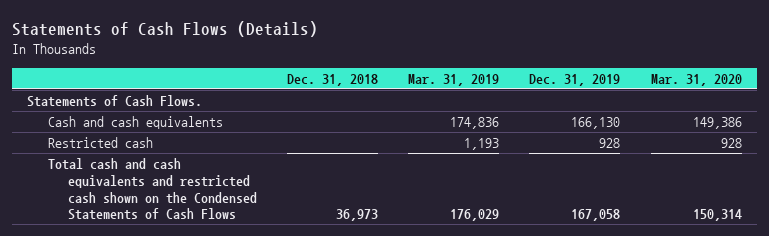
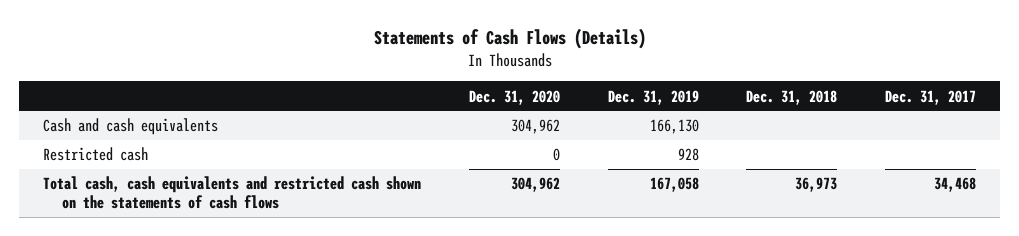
[408,73,500,86] Mar. 31, 2019 -> none
[650,73,742,86] Mar. 31, 2020 -> none
none -> [468,89,560,105] Dec. 31, 2020
none -> [884,89,976,105] Dec. 31, 2017
[27,95,203,108] Statements of Cash Flows. -> none
[47,158,257,221] Total cash and cash equivalents and restricted cash shown on the Condensed Statements of Cash Flows -> [43,176,422,210] Total cash, cash equivalents and restricted cash shown on the statements of cash flows

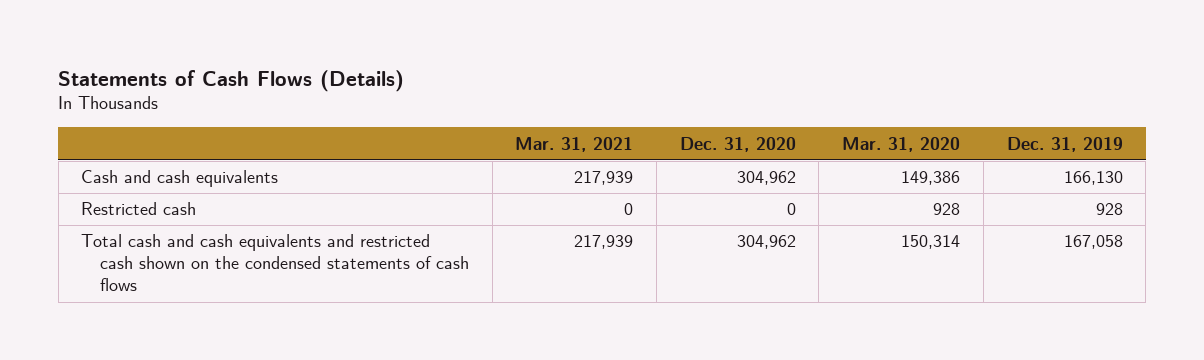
[746,89,838,105] Dec. 31, 2018 -> none
[884,89,976,105] Dec. 31, 2017 -> none
none -> [515,136,634,152] Mar. 31, 2021
none -> [842,136,961,152] Mar. 31, 2020
[43,176,422,210] Total cash, cash equivalents and restricted cash shown on the statements of cash flows -> [81,234,469,292] Total cash and cash equivalents and restricted cash shown on the condensed statements of cash flows

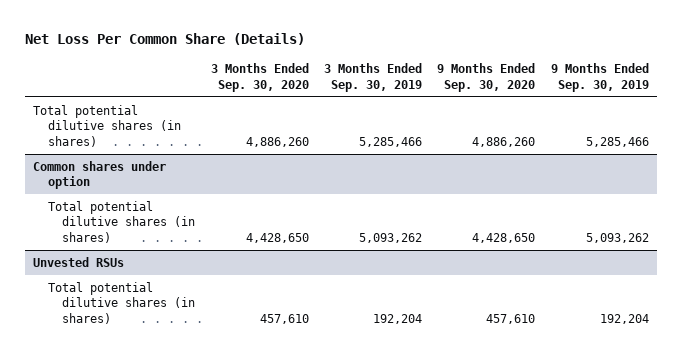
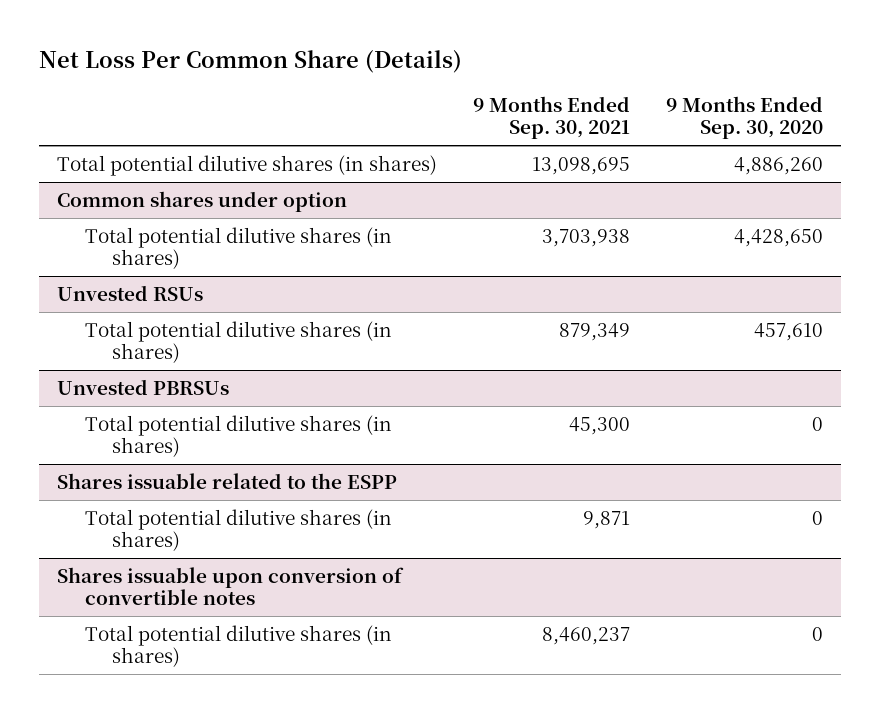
[210,63,309,92] 3 Months Ended Sep. 30, 2020 -> none
[323,63,422,92] 3 Months Ended Sep. 30, 2019 -> none
[550,63,649,92] 9 Months Ended Sep. 30, 2019 -> none
none -> [473,96,631,140] 9 Months Ended Sep. 30, 2021
none -> [56,378,229,395] Unvested PBRSUs
none -> [84,414,392,457] Total potential dilutive shares (in shares)
none -> [56,472,397,489] Shares issuable related to the ESPP
none -> [84,508,392,551] Total potential dilutive shares (in shares)
none -> [56,566,404,605] Shares issuable upon conversion of convertible notes
none -> [84,624,392,667] Total potential dilutive shares (in shares)

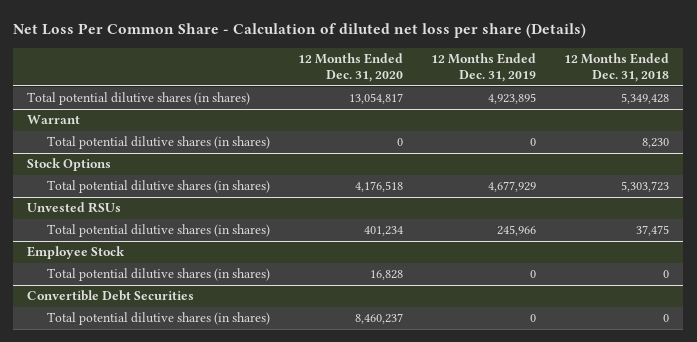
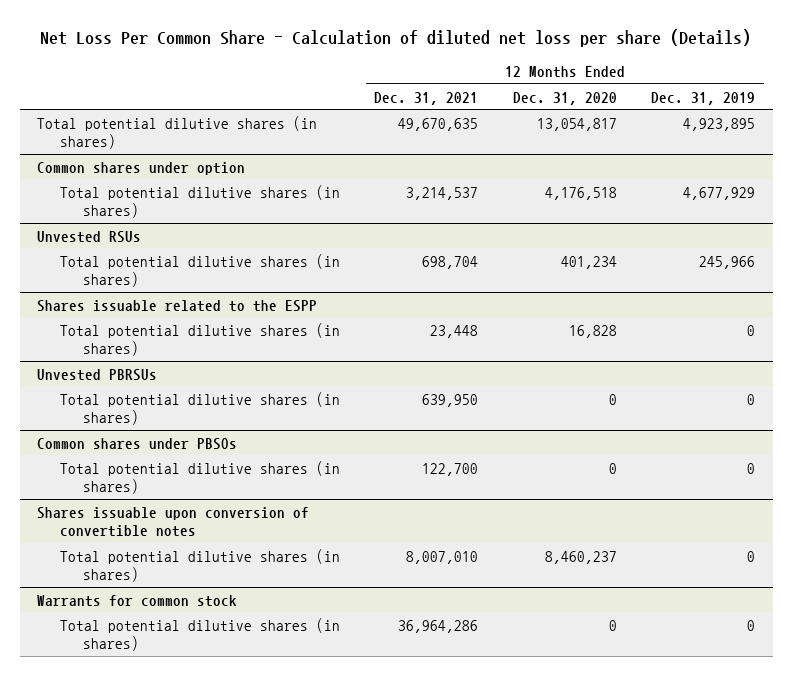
[564,53,670,83] 12 Months Ended Dec. 31, 2018 -> none
none -> [374,91,479,105] Dec. 31, 2021
[27,115,81,125] Warrant -> none
[47,136,271,150] Total potential dilutive shares (in shares) -> none
[27,158,112,172] Stock Options -> [36,161,245,175] Common shares under option
[27,246,126,260] Employee Stock -> [36,299,317,312] Shares issuable related to the ESPP
none -> [36,368,157,381] Unvested PBRSUs
none -> [59,391,340,425] Total potential dilutive shares (in shares)
none -> [36,437,237,450] Common shares under PBSOs
none -> [59,460,340,494] Total potential dilutive shares (in shares)
[27,290,195,302] Convertible Debt Securities -> [36,506,309,537] Shares issuable upon conversion of convertible notes
none -> [36,594,237,607] Warrants for common stock
none -> [59,617,340,651] Total potential dilutive shares (in shares)

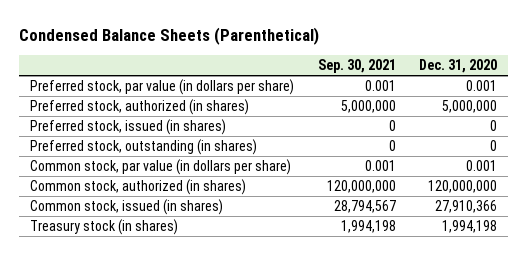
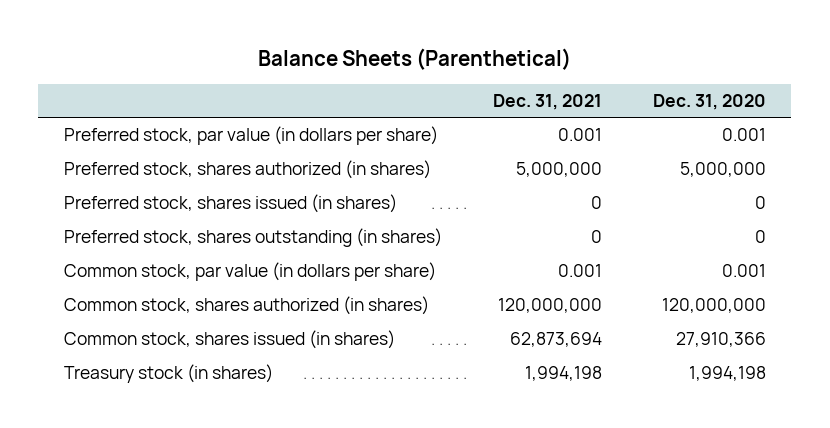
[18,26,319,45] Condensed Balance Sheets (Parenthetical) -> [257,47,571,70] Balance Sheets (Parenthetical)
[317,59,396,74] Sep. 30, 2021 -> none
none -> [492,93,602,110] Dec. 31, 2021
[30,99,250,116] Preferred stock, authorized (in shares) -> [63,160,431,180] Preferred stock, shares authorized (in shares)
[30,119,227,136] Preferred stock, issued (in shares) -> [63,194,397,214] Preferred stock, shares issued (in shares)
[30,139,258,156] Preferred stock, outstanding (in shares) -> [63,228,442,248] Preferred stock, shares outstanding (in shares)
[30,179,247,196] Common stock, authorized (in shares) -> [63,296,429,316] Common stock, shares authorized (in shares)
[30,199,224,216] Common stock, issued (in shares) -> [63,330,395,350] Common stock, shares issued (in shares)

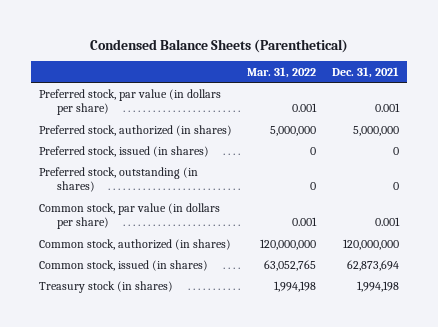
[257,47,571,70] Balance Sheets (Parenthetical) -> [89,38,348,53] Condensed Balance Sheets (Parenthetical)
[652,93,766,110] Dec. 31, 2020 -> none
none -> [247,66,317,78] Mar. 31, 2022
[63,160,431,180] Preferred stock, shares authorized (in shares) -> [38,124,232,136] Preferred stock, authorized (in shares)
[63,194,397,214] Preferred stock, shares issued (in shares) -> [38,145,209,157] Preferred stock, issued (in shares)
[63,228,442,248] Preferred stock, shares outstanding (in shares) -> [38,166,198,193] Preferred stock, outstanding (in shares)
[63,296,429,316] Common stock, shares authorized (in shares) -> [38,238,231,250] Common stock, authorized (in shares)
[63,330,395,350] Common stock, shares issued (in shares) -> [38,259,208,271] Common stock, issued (in shares)

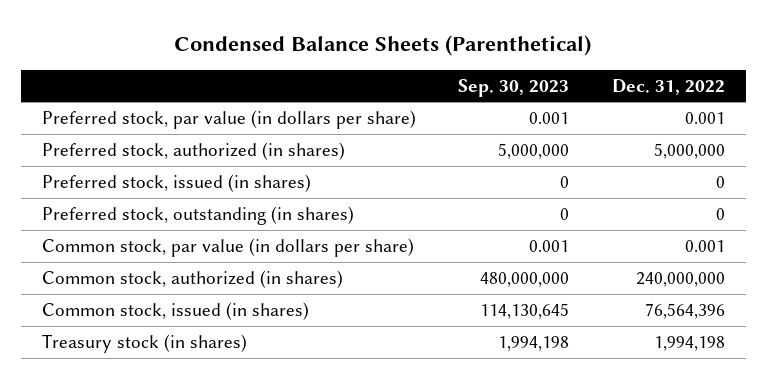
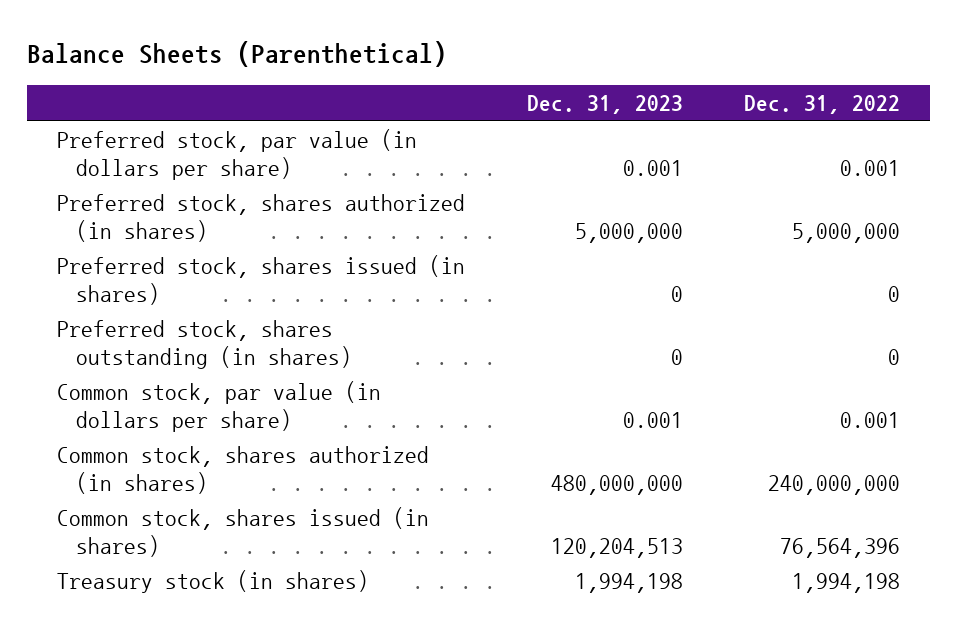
[174,34,592,56] Condensed Balance Sheets (Parenthetical) -> [26,41,447,68] Balance Sheets (Parenthetical)
[458,78,570,97] Sep. 30, 2023 -> none
none -> [526,95,683,115] Dec. 31, 2023
[42,141,346,160] Preferred stock, authorized (in shares) -> [57,193,466,242] Preferred stock, shares authorized (in shares)
[42,173,312,192] Preferred stock, issued (in shares) -> [57,254,466,305] Preferred stock, shares issued (in shares)
[42,205,355,225] Preferred stock, outstanding (in shares) -> [57,319,353,369] Preferred stock, shares outstanding (in shares)
[42,269,344,288] Common stock, authorized (in shares) -> [57,445,430,494] Common stock, shares authorized (in shares)
[42,301,310,320] Common stock, issued (in shares) -> [57,506,430,557] Common stock, shares issued (in shares)

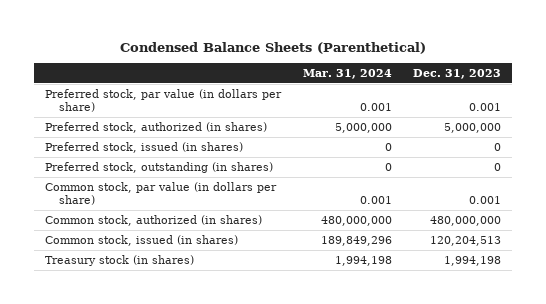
[26,41,447,68] Balance Sheets (Parenthetical) -> [120,41,427,54] Condensed Balance Sheets (Parenthetical)
[743,95,900,115] Dec. 31, 2022 -> none
none -> [302,68,392,79] Mar. 31, 2024
[57,193,466,242] Preferred stock, shares authorized (in shares) -> [45,122,268,134] Preferred stock, authorized (in shares)
[57,254,466,305] Preferred stock, shares issued (in shares) -> [45,142,244,154] Preferred stock, issued (in shares)
[57,319,353,369] Preferred stock, shares outstanding (in shares) -> [45,162,274,174] Preferred stock, outstanding (in shares)
[57,445,430,494] Common stock, shares authorized (in shares) -> [45,215,263,227] Common stock, authorized (in shares)
[57,506,430,557] Common stock, shares issued (in shares) -> [45,235,239,247] Common stock, issued (in shares)

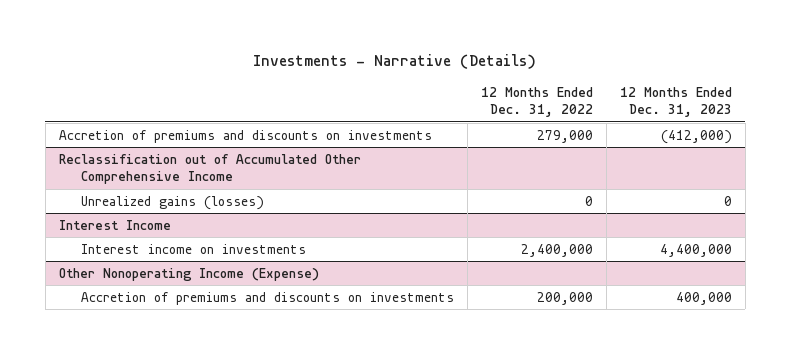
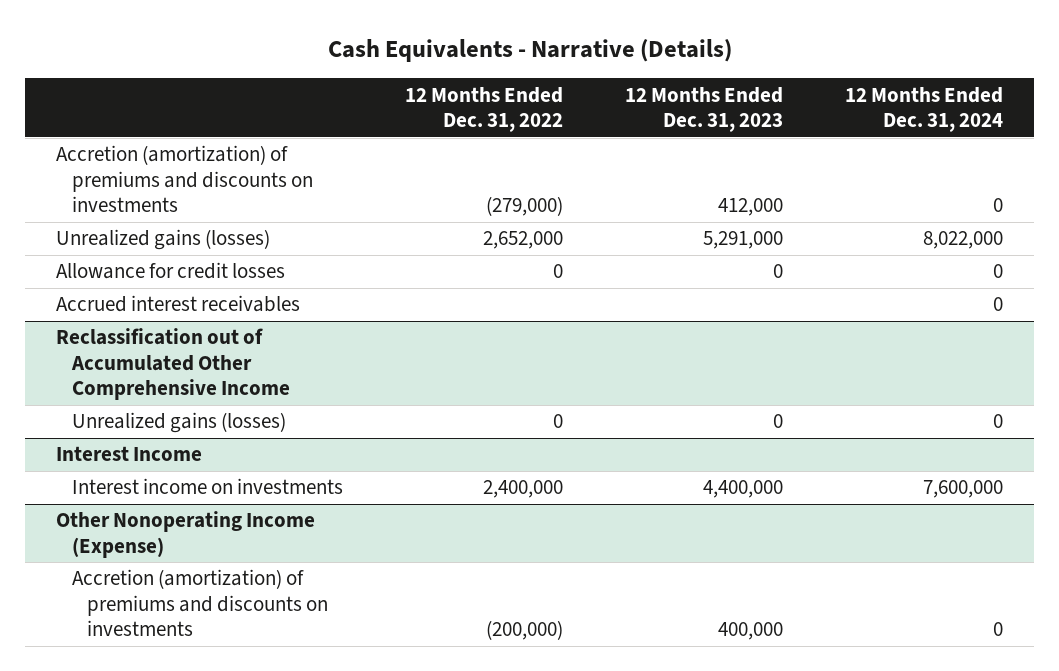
[253,54,537,70] Investments - Narrative (Details) -> [327,39,732,63] Cash Equivalents - Narrative (Details)
none -> [845,86,1004,133] 12 Months Ended Dec. 31, 2024
[58,129,432,143] Accretion of premiums and discounts on investments -> [55,145,313,213] Accretion (amortization) of premiums and discounts on investments
[536,129,593,143] 279,000 -> [485,196,563,217] (279,000)
[660,129,732,144] (412,000) -> [718,198,784,217] 412,000
none -> [55,229,270,251] Unrealized gains (losses)
none -> [55,262,285,280] Allowance for credit losses
none -> [55,295,300,313] Accrued interest receivables
[80,291,454,305] Accretion of premiums and discounts on investments -> [71,569,329,637] Accretion (amortization) of premiums and discounts on investments
[536,291,593,305] 200,000 -> [485,620,563,641] (200,000)

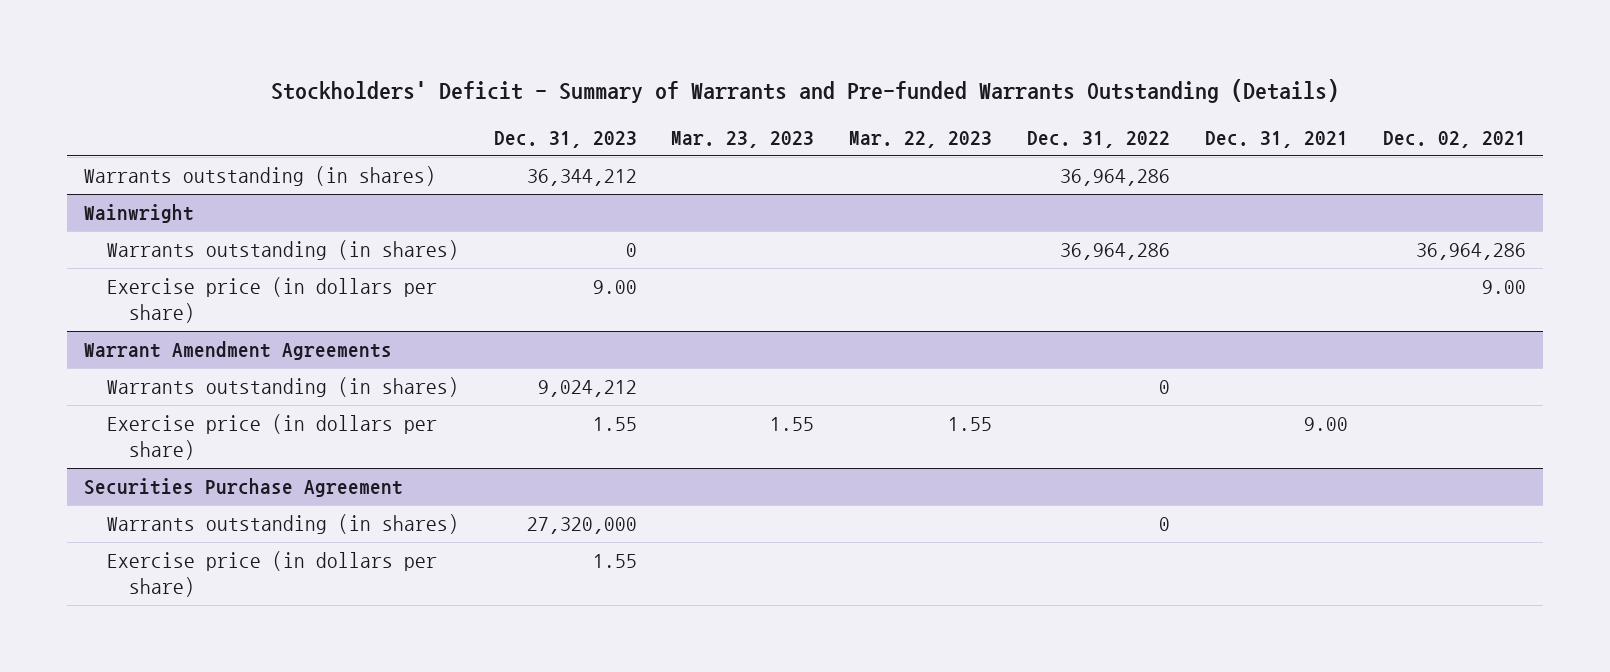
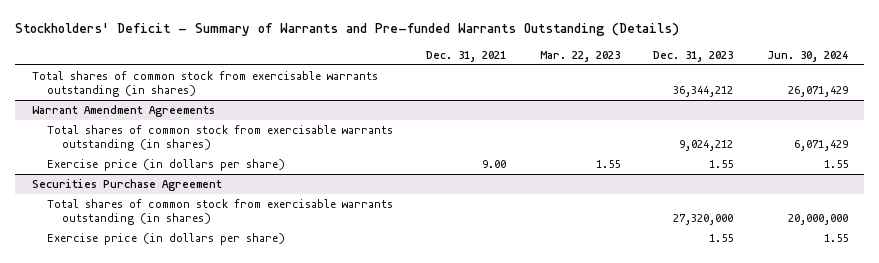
[671,130,815,148] Mar. 23, 2023 -> none
[1027,130,1171,148] Dec. 31, 2022 -> none
[1383,130,1527,148] Dec. 02, 2021 -> none
none -> [766,50,848,62] Jun. 30, 2024
[84,203,195,223] Wainwright -> none
[106,239,459,260] Warrants outstanding (in shares) -> none
[106,276,437,324] Exercise price (in dollars per share) -> none
[84,165,437,186] Warrants outstanding (in shares) -> [31,71,378,98] Total shares of common stock from exercisable warrants outstanding (in shares)
[106,376,459,397] Warrants outstanding (in shares) -> [46,125,393,152] Total shares of common stock from exercisable warrants outstanding (in shares)
[106,513,459,534] Warrants outstanding (in shares) -> [46,199,393,226] Total shares of common stock from exercisable warrants outstanding (in shares)

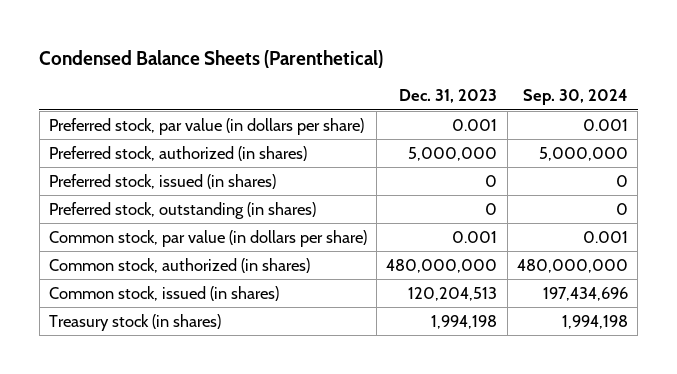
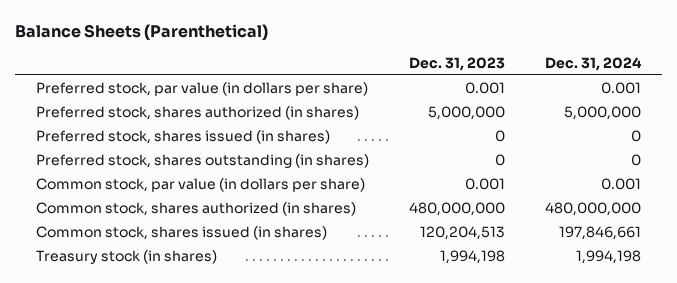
[39,49,384,68] Condensed Balance Sheets (Parenthetical) -> [15,23,269,40] Balance Sheets (Parenthetical)
[523,89,629,106] Sep. 30, 2024 -> none
none -> [545,56,643,71] Dec. 31, 2024
[48,145,307,161] Preferred stock, authorized (in shares) -> [35,106,359,121] Preferred stock, shares authorized (in shares)
[48,173,276,189] Preferred stock, issued (in shares) -> [35,130,330,145] Preferred stock, shares issued (in shares)
[48,201,316,219] Preferred stock, outstanding (in shares) -> [35,154,369,169] Preferred stock, shares outstanding (in shares)
[48,257,310,273] Common stock, authorized (in shares) -> [35,202,356,217] Common stock, shares authorized (in shares)
[48,285,279,301] Common stock, issued (in shares) -> [35,226,327,241] Common stock, shares issued (in shares)

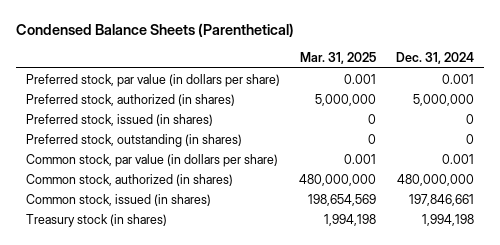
[15,23,269,40] Balance Sheets (Parenthetical) -> [15,23,294,38] Condensed Balance Sheets (Parenthetical)
[408,56,505,71] Dec. 31, 2023 -> none
none -> [300,52,377,65] Mar. 31, 2025
[35,106,359,121] Preferred stock, shares authorized (in shares) -> [25,93,235,106] Preferred stock, authorized (in shares)
[35,130,330,145] Preferred stock, shares issued (in shares) -> [25,113,213,126] Preferred stock, issued (in shares)
[35,154,369,169] Preferred stock, shares outstanding (in shares) -> [25,133,242,147] Preferred stock, outstanding (in shares)
[35,202,356,217] Common stock, shares authorized (in shares) -> [25,173,233,186] Common stock, authorized (in shares)
[35,226,327,241] Common stock, shares issued (in shares) -> [25,193,211,206] Common stock, issued (in shares)

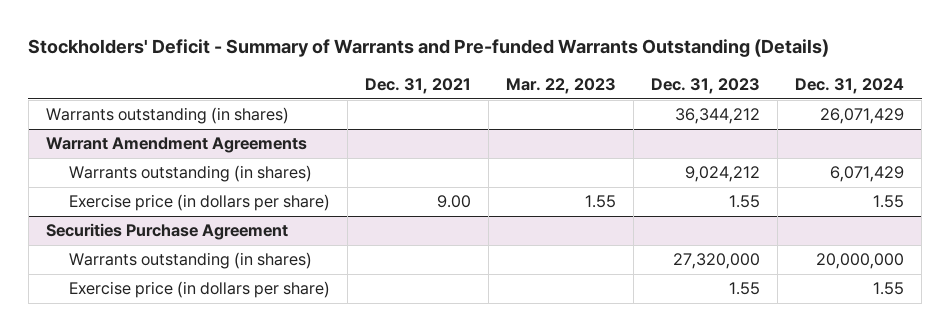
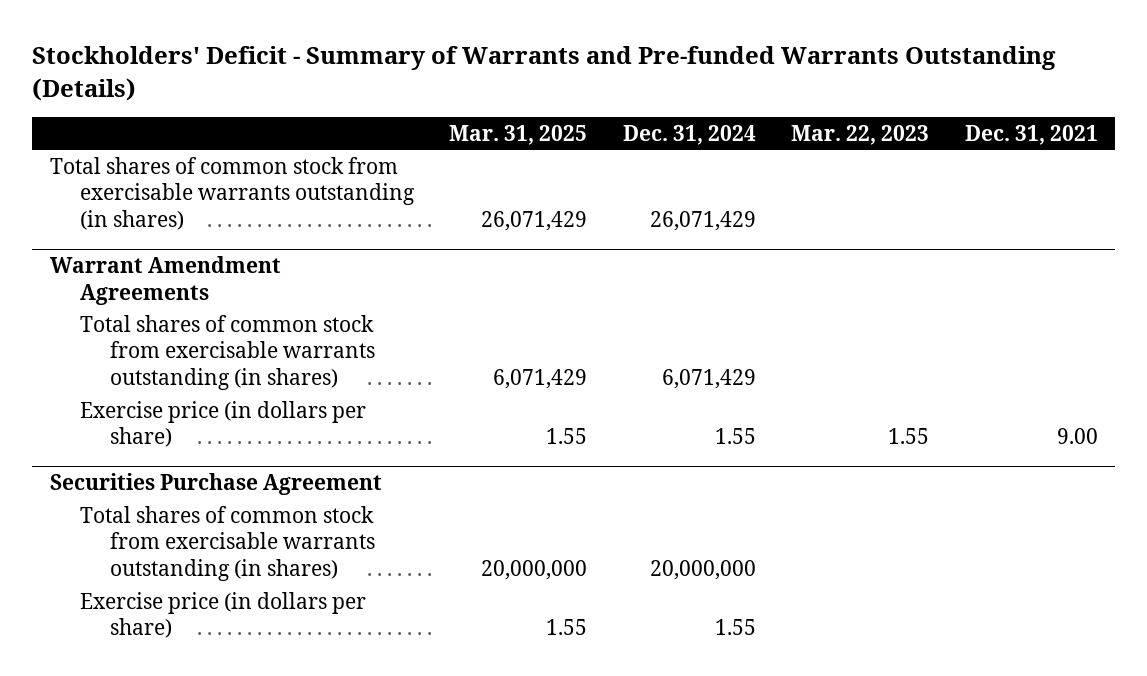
[651,77,761,94] Dec. 31, 2023 -> none
none -> [449,124,588,145] Mar. 31, 2025
[45,107,289,125] Warrants outstanding (in shares) -> [49,156,416,231] Total shares of common stock from exercisable warrants outstanding (in shares)
[68,165,312,183] Warrants outstanding (in shares) -> [80,314,376,391] Total shares of common stock from exercisable warrants outstanding (in shares)
[68,252,312,270] Warrants outstanding (in shares) -> [80,505,376,582] Total shares of common stock from exercisable warrants outstanding (in shares)

